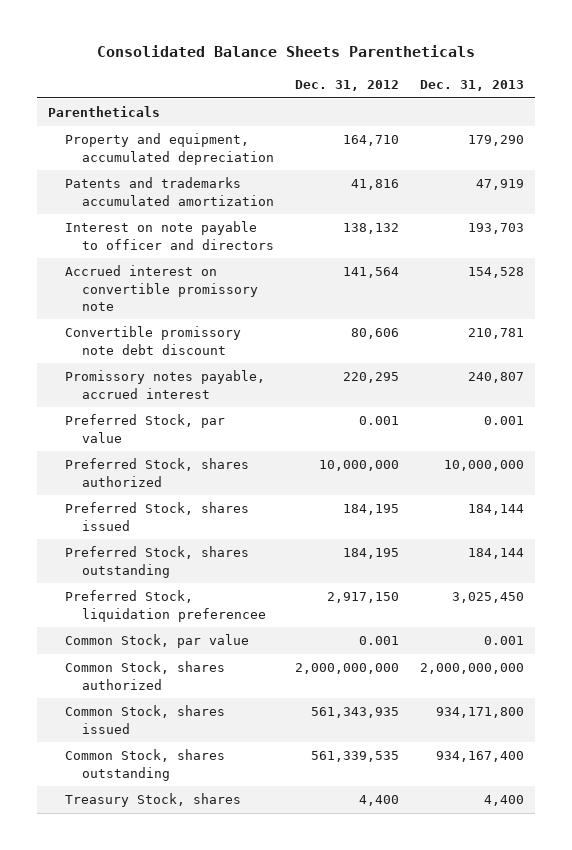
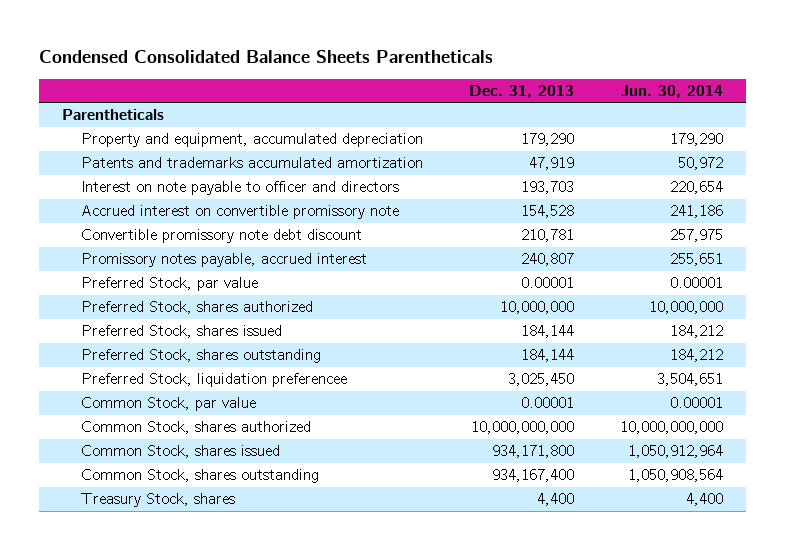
[96,45,475,58] Consolidated Balance Sheets Parentheticals -> [38,50,493,64] Condensed Consolidated Balance Sheets Parentheticals
[295,80,400,92] Dec. 31, 2012 -> none
none -> [620,84,723,98] Jun. 30, 2014
[484,416,525,426] 0.001 -> [520,277,574,289] 0.00001
[484,636,525,646] 0.001 -> [520,397,574,409] 0.00001
[420,663,525,675] 2,000,000,000 -> [470,421,574,435] 10,000,000,000

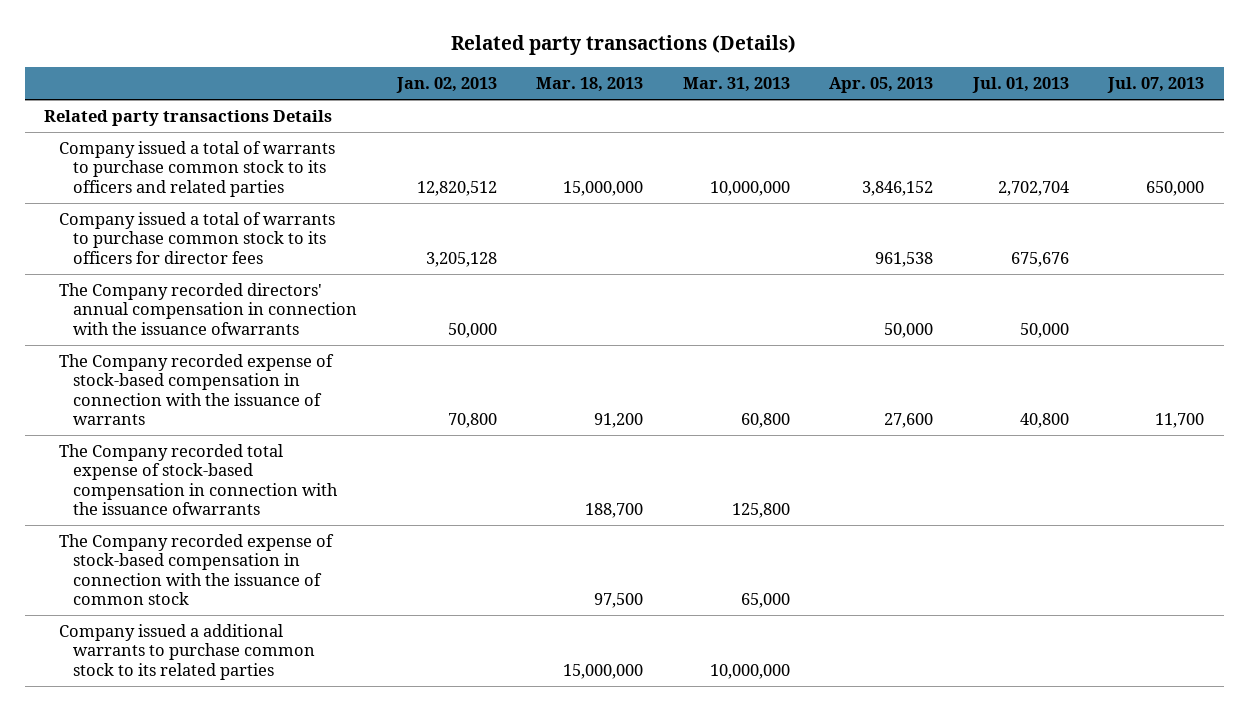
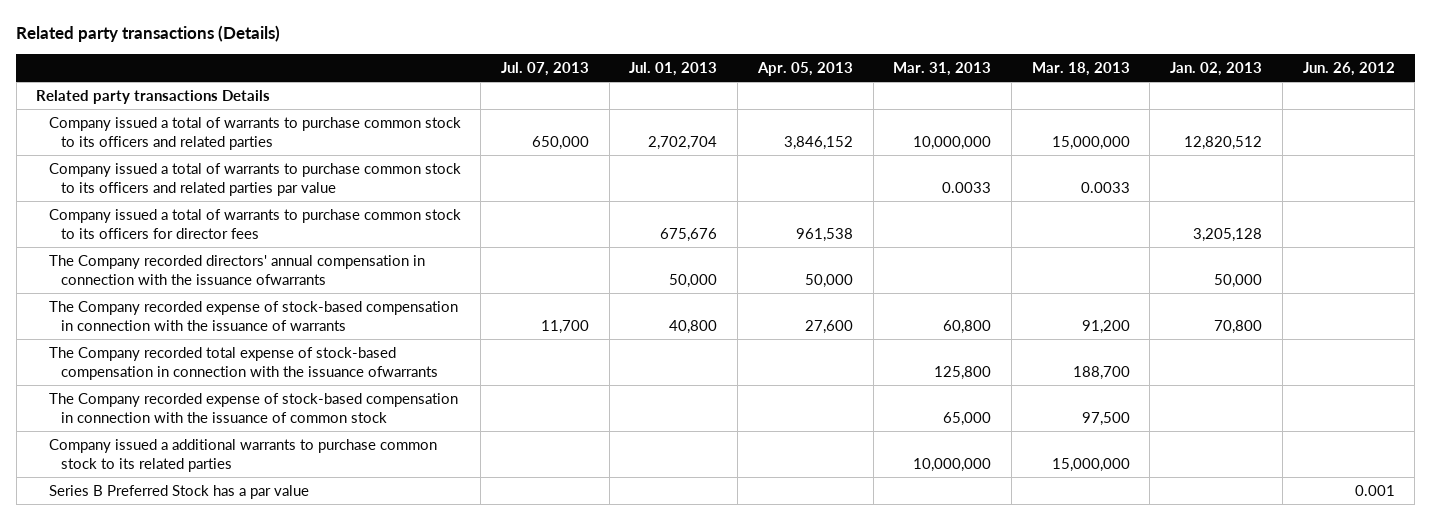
none -> [1302,62,1395,77] Jun. 26, 2012
none -> [48,162,461,196] Company issued a total of warrants to purchase common stock to its officers and related parties par value
none -> [48,484,309,499] Series B Preferred Stock has a par value

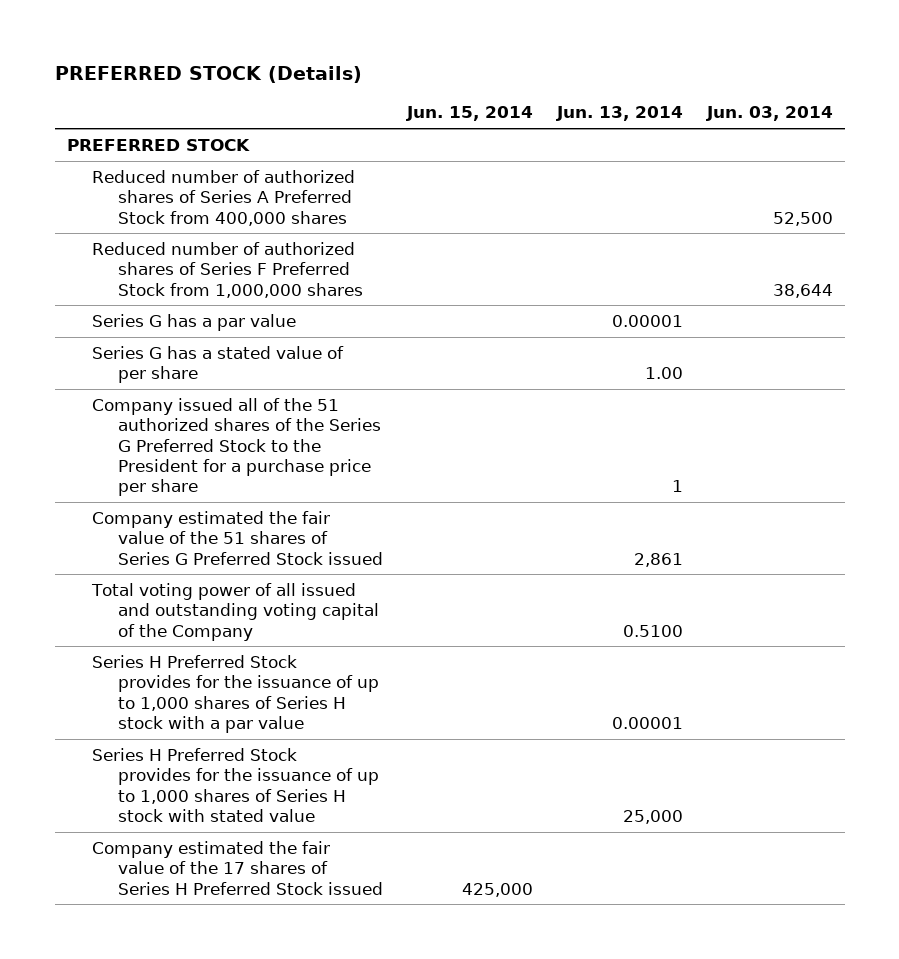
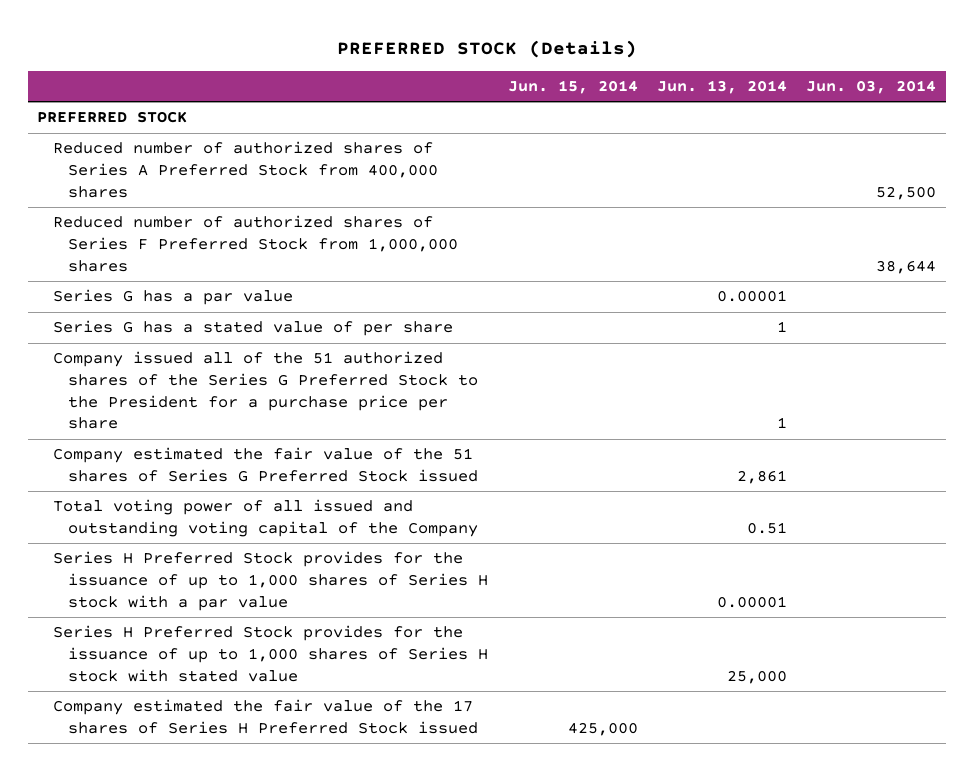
[644,367,683,380] 1.00 -> [777,321,788,333] 1
[622,624,683,637] 0.5100 -> [747,521,788,534] 0.51

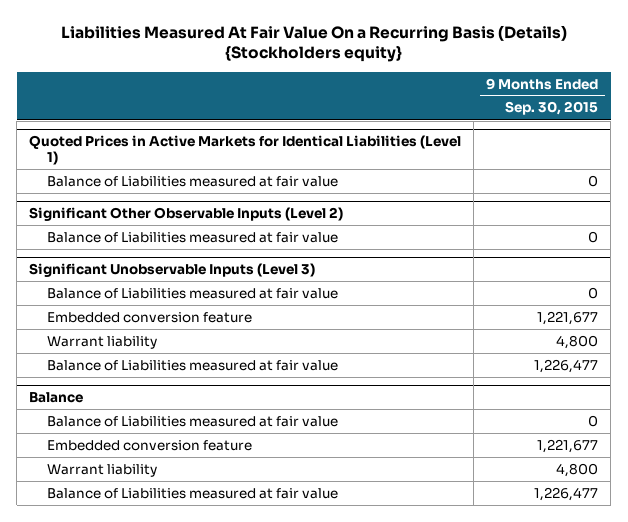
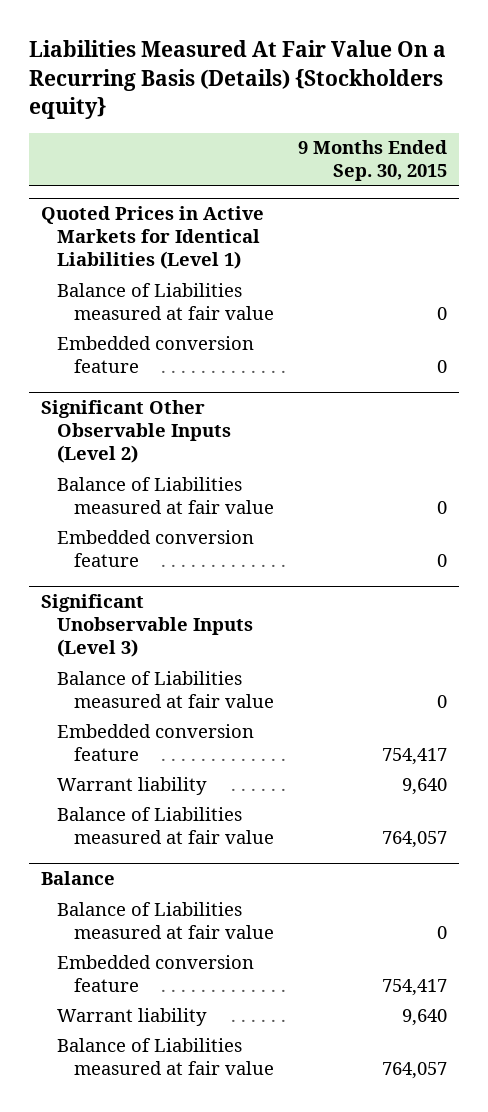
none -> [57,335,255,373] Embedded conversion feature
none -> [57,529,255,567] Embedded conversion feature
[537,310,599,325] 1,221,677 -> [381,747,447,765] 754,417
[556,334,599,349] 4,800 -> [401,777,447,795] 9,640
[534,358,599,373] 1,226,477 -> [381,830,447,848] 764,057
[537,438,599,453] 1,221,677 -> [381,978,447,996] 754,417
[556,462,599,477] 4,800 -> [401,1008,447,1026] 9,640
[534,486,599,501] 1,226,477 -> [381,1061,447,1079] 764,057

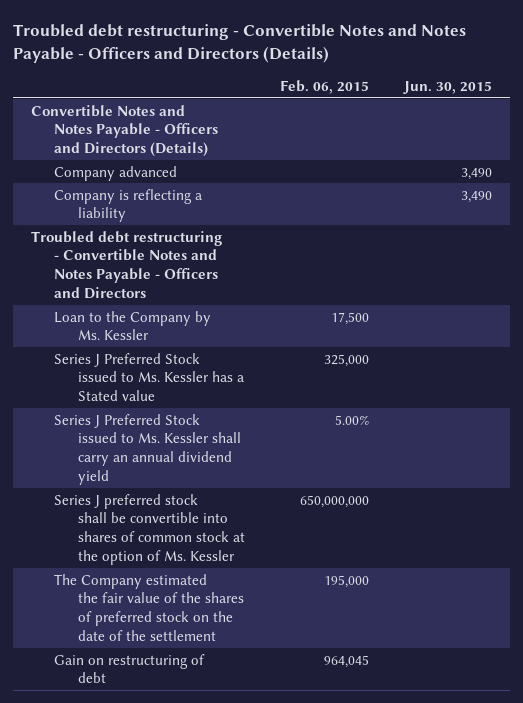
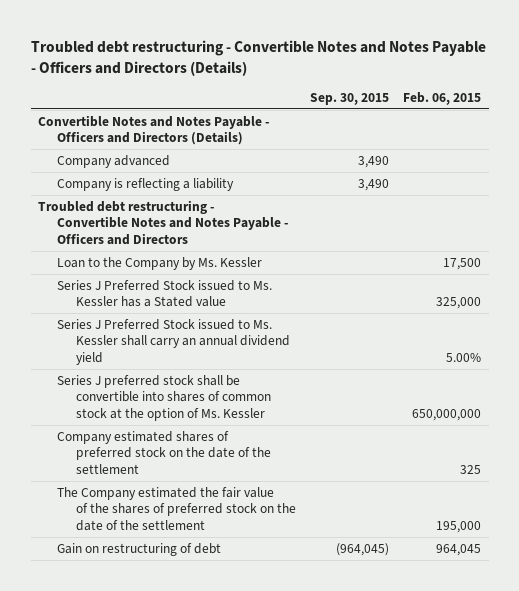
[403,80,493,94] Jun. 30, 2015 -> none
none -> [310,93,390,106] Sep. 30, 2015
none -> [56,430,272,474] Company estimated shares of preferred stock on the date of the settlement

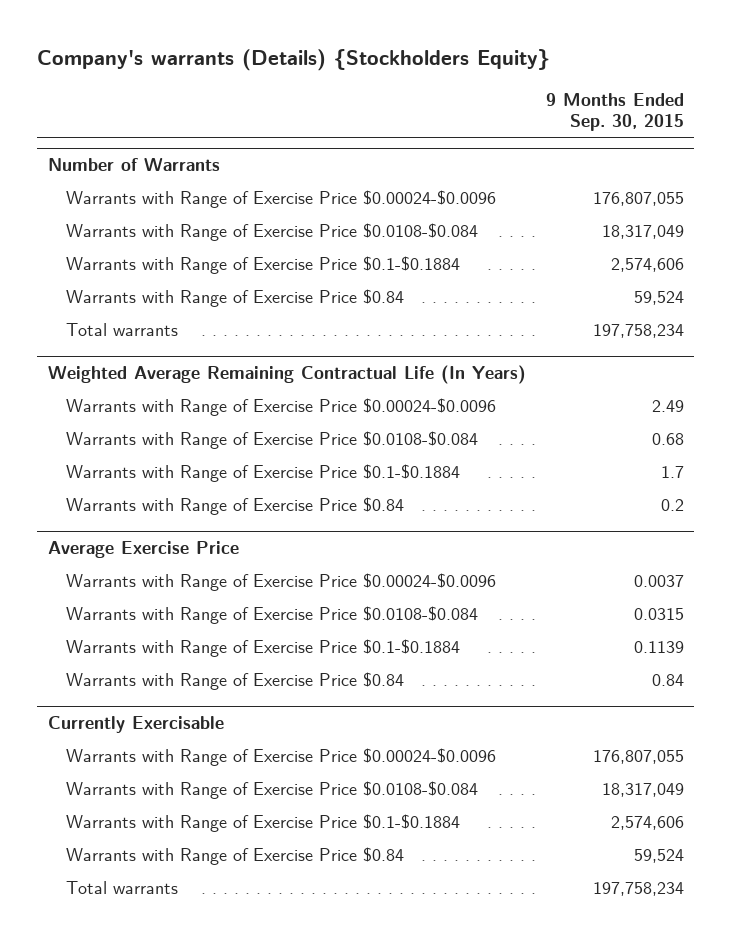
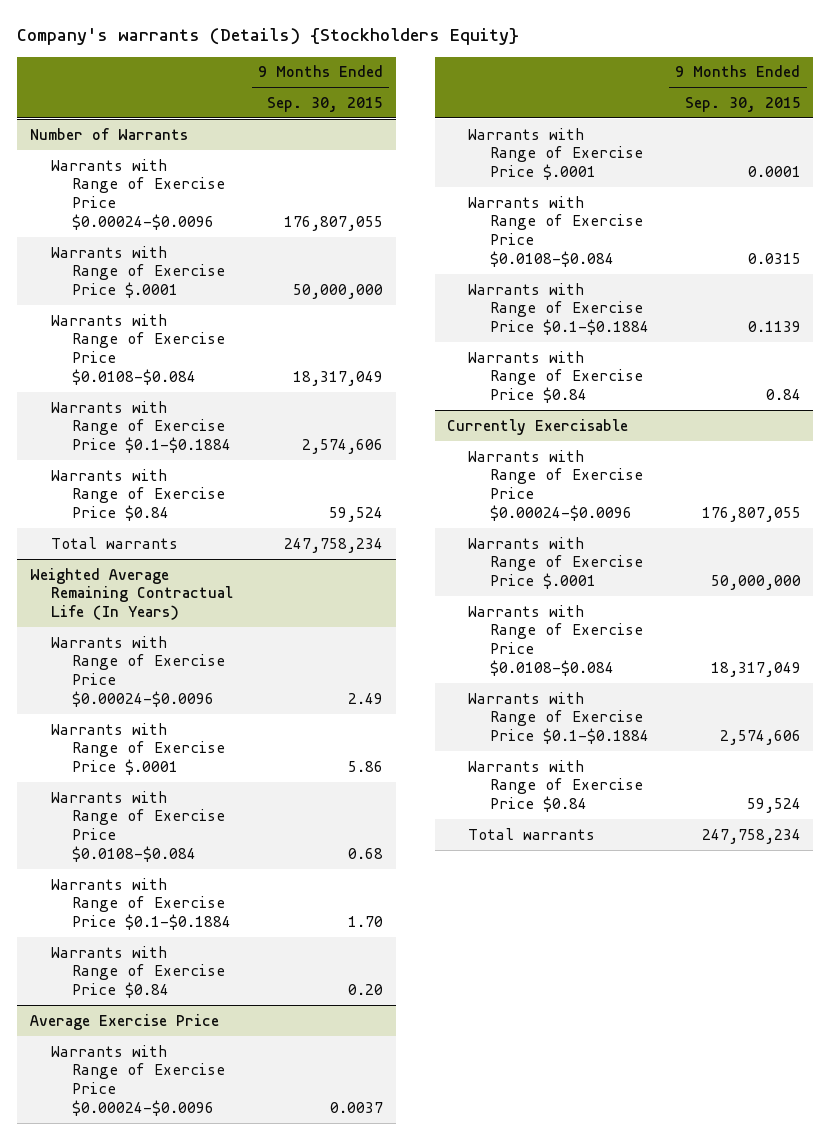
none -> [50,245,226,299] Warrants with Range of Exercise Price $.0001
[592,323,684,338] 197,758,234 -> [284,537,384,553] 247,758,234
none -> [50,722,226,776] Warrants with Range of Exercise Price $.0001
[660,465,684,478] 1.7 -> [348,916,384,928] 1.70
[660,498,684,511] 0.2 -> [348,984,384,996] 0.20
none -> [468,127,643,181] Warrants with Range of Exercise Price $.0001
none -> [468,536,643,590] Warrants with Range of Exercise Price $.0001
[592,881,684,896] 197,758,234 -> [701,828,801,844] 247,758,234

